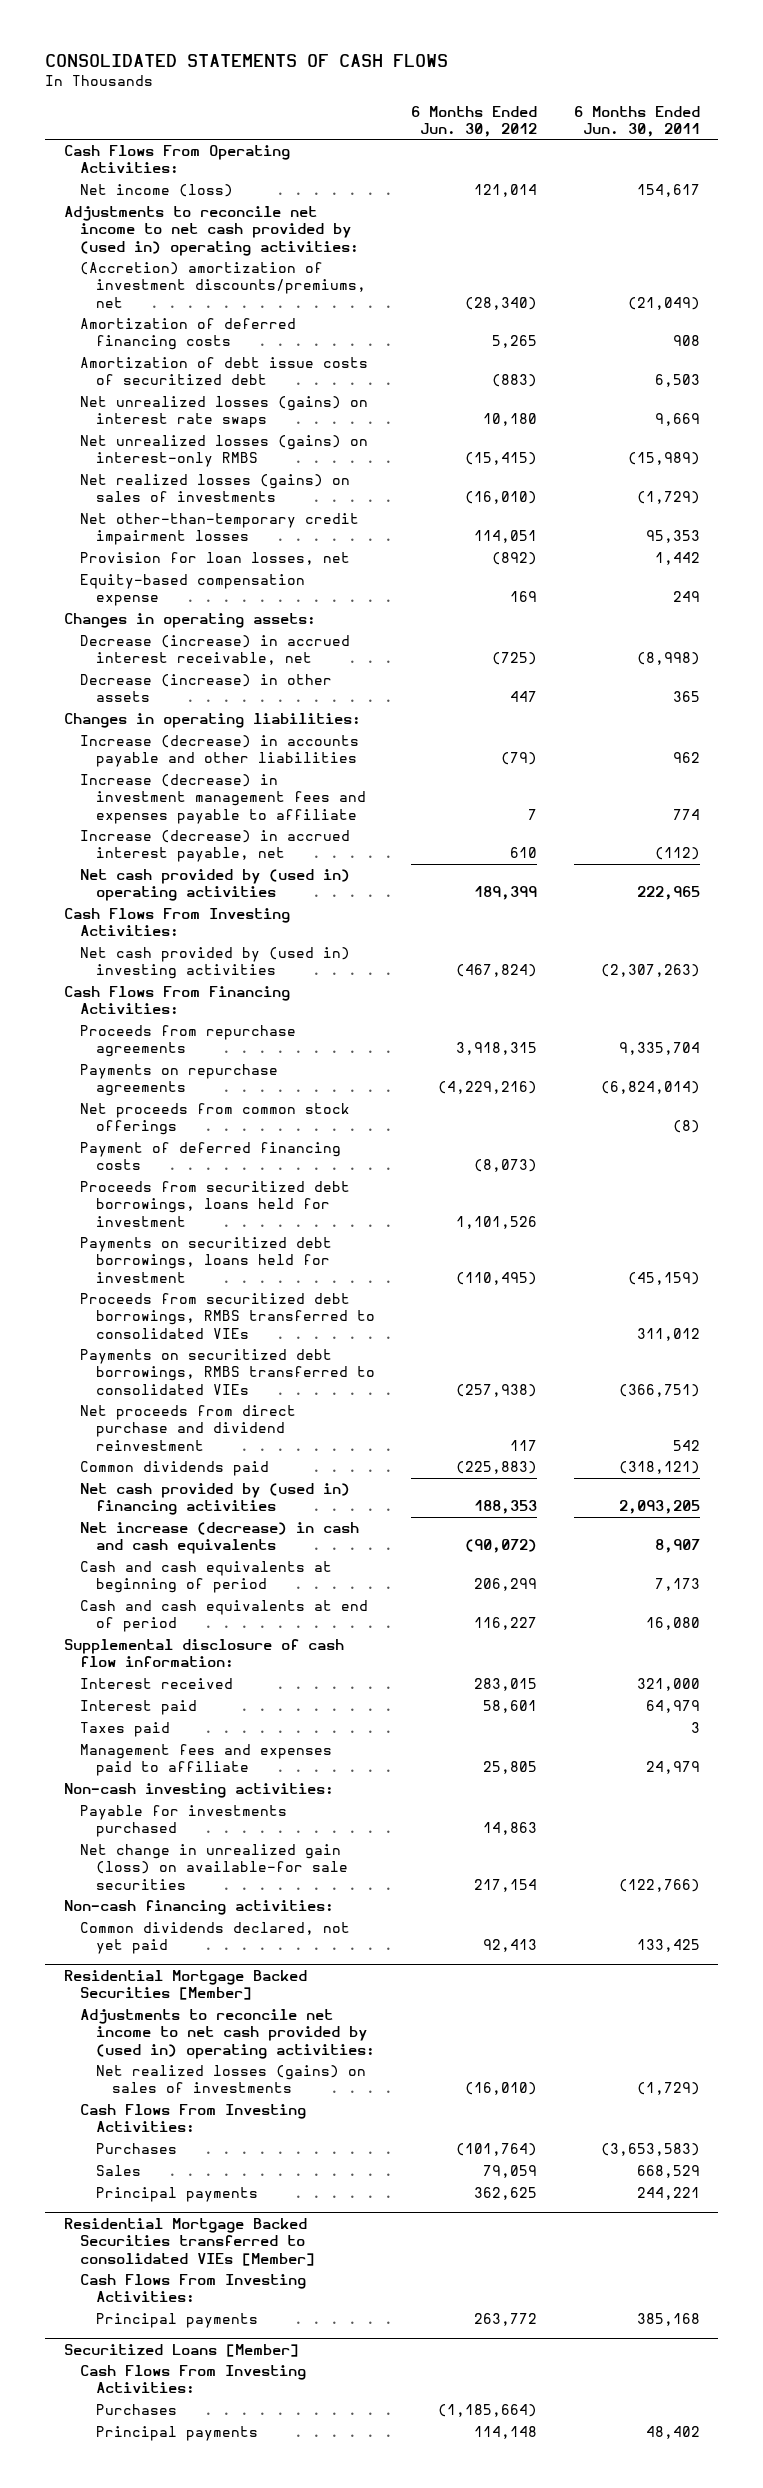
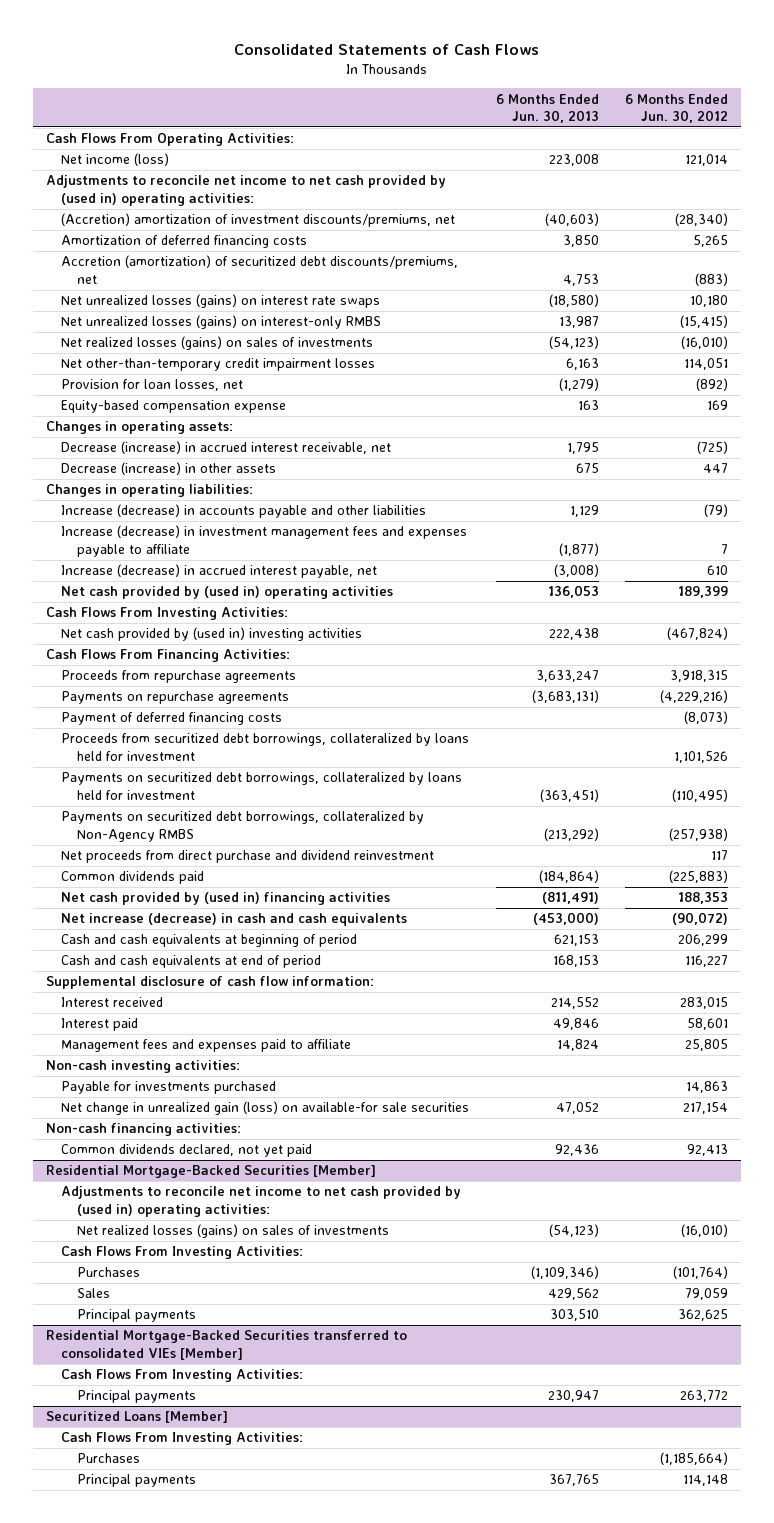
[45,54,449,68] CONSOLIDATED STATEMENTS OF CASH FLOWS -> [234,43,540,55] Consolidated Statements of Cash Flows
[573,105,700,138] 6 Months Ended Jun. 30, 2011 -> none
none -> [495,93,599,124] 6 Months Ended Jun. 30, 2013
[79,357,368,386] Amortization of debt issue costs of securitized debt -> [61,255,459,284] Accretion (amortization) of securitized debt discounts/premiums, net
[79,1103,350,1136] Net proceeds from common stock offerings -> none
[79,1293,375,1339] Proceeds from securitized debt borrowings, RMBS transferred to consolidated VIEs -> none
[79,1181,350,1227] Proceeds from securitized debt borrowings, loans held for investment -> [61,733,470,761] Proceeds from securitized debt borrowings, collateralized by loans held for investment
[79,1237,332,1283] Payments on securitized debt borrowings, loans held for investment -> [61,772,463,800] Payments on securitized debt borrowings, collateralized by loans held for investment
[79,1349,375,1395] Payments on securitized debt borrowings, RMBS transferred to consolidated VIEs -> [61,811,425,842] Payments on securitized debt borrowings, collateralized by Non-Agency RMBS
[79,1722,170,1738] Taxes paid -> none
[63,1969,307,2001] Residential Mortgage Backed Securities [Member] -> [46,1165,377,1179] Residential Mortgage-Backed Securities [Member]
[63,2217,315,2266] Residential Mortgage Backed Securities transferred to consolidated VIEs [Member] -> [46,1330,408,1360] Residential Mortgage-Backed Securities transferred to consolidated VIEs [Member]

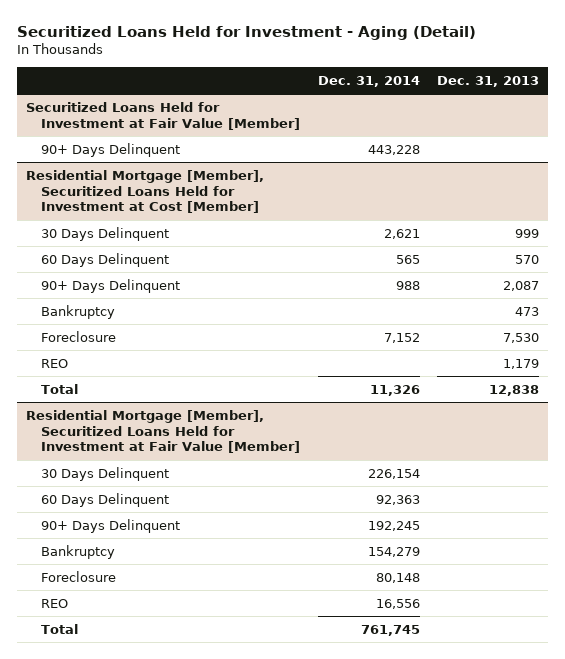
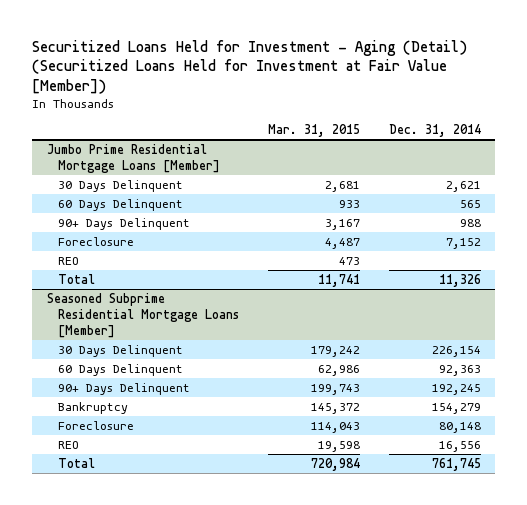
[16,25,476,40] Securitized Loans Held for Investment - Aging (Detail) -> [32,39,468,94] Securitized Loans Held for Investment - Aging (Detail) (Securitized Loans Held for Investment at Fair Value [Member])
[437,75,540,87] Dec. 31, 2013 -> none
none -> [267,124,360,138] Mar. 31, 2015
[25,101,301,130] Securitized Loans Held for Investment at Fair Value [Member] -> none
[41,142,181,157] 90+ Days Delinquent -> none
[25,169,264,214] Residential Mortgage [Member], Securitized Loans Held for Investment at Cost [Member] -> none
none -> [46,143,220,173] Jumbo Prime Residential Mortgage Loans [Member]
[41,304,116,319] Bankruptcy -> none
[25,409,301,454] Residential Mortgage [Member], Securitized Loans Held for Investment at Fair Value [Member] -> none
none -> [46,292,239,338] Seasoned Subprime Residential Mortgage Loans [Member]

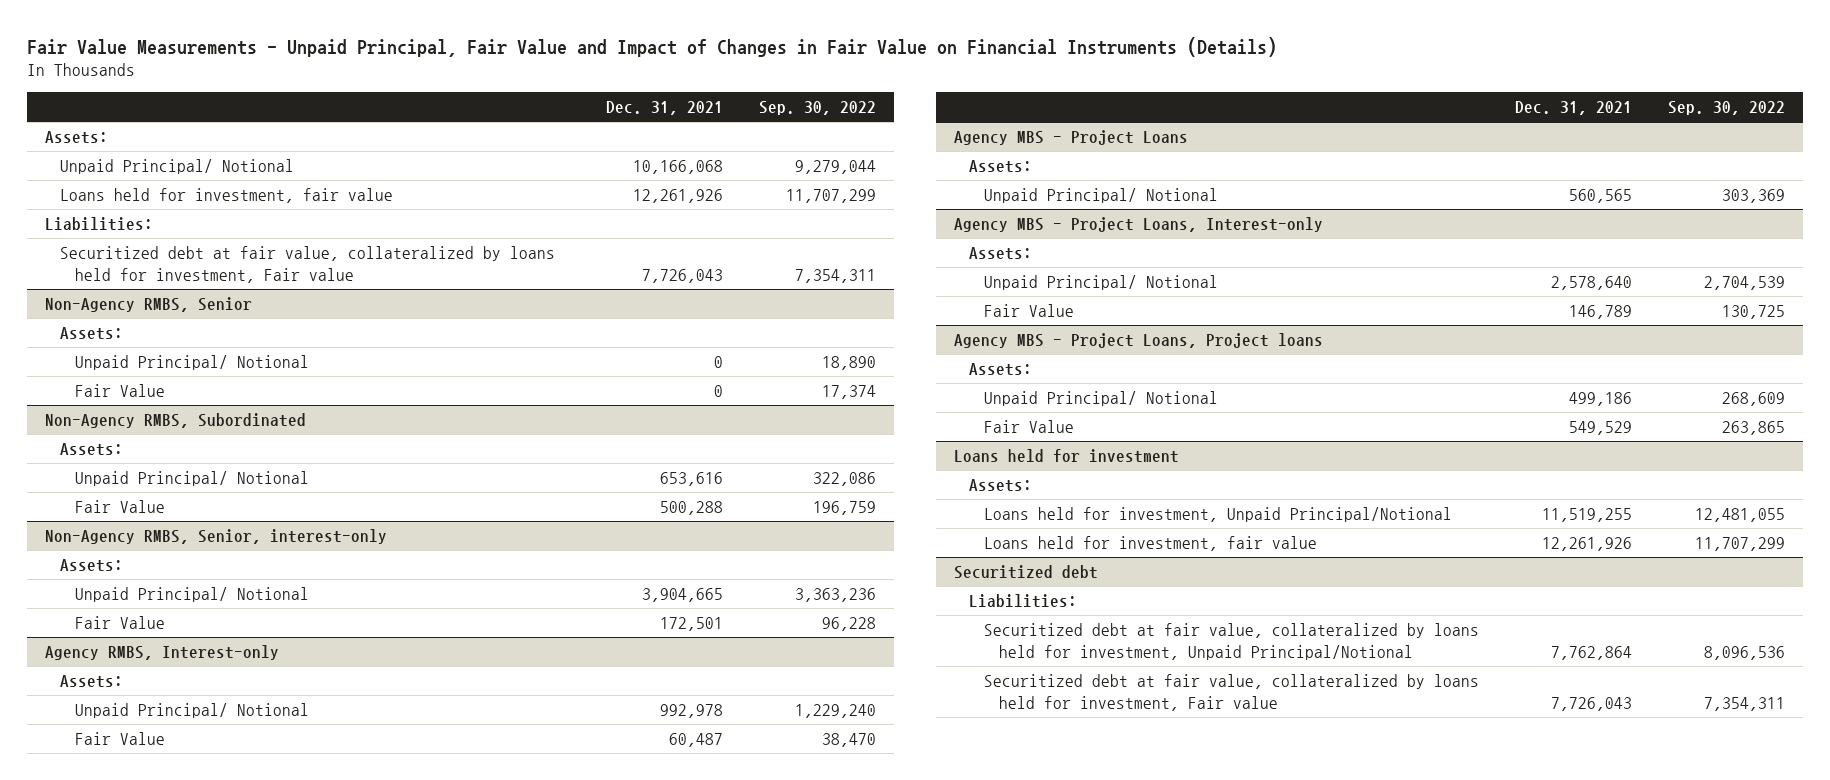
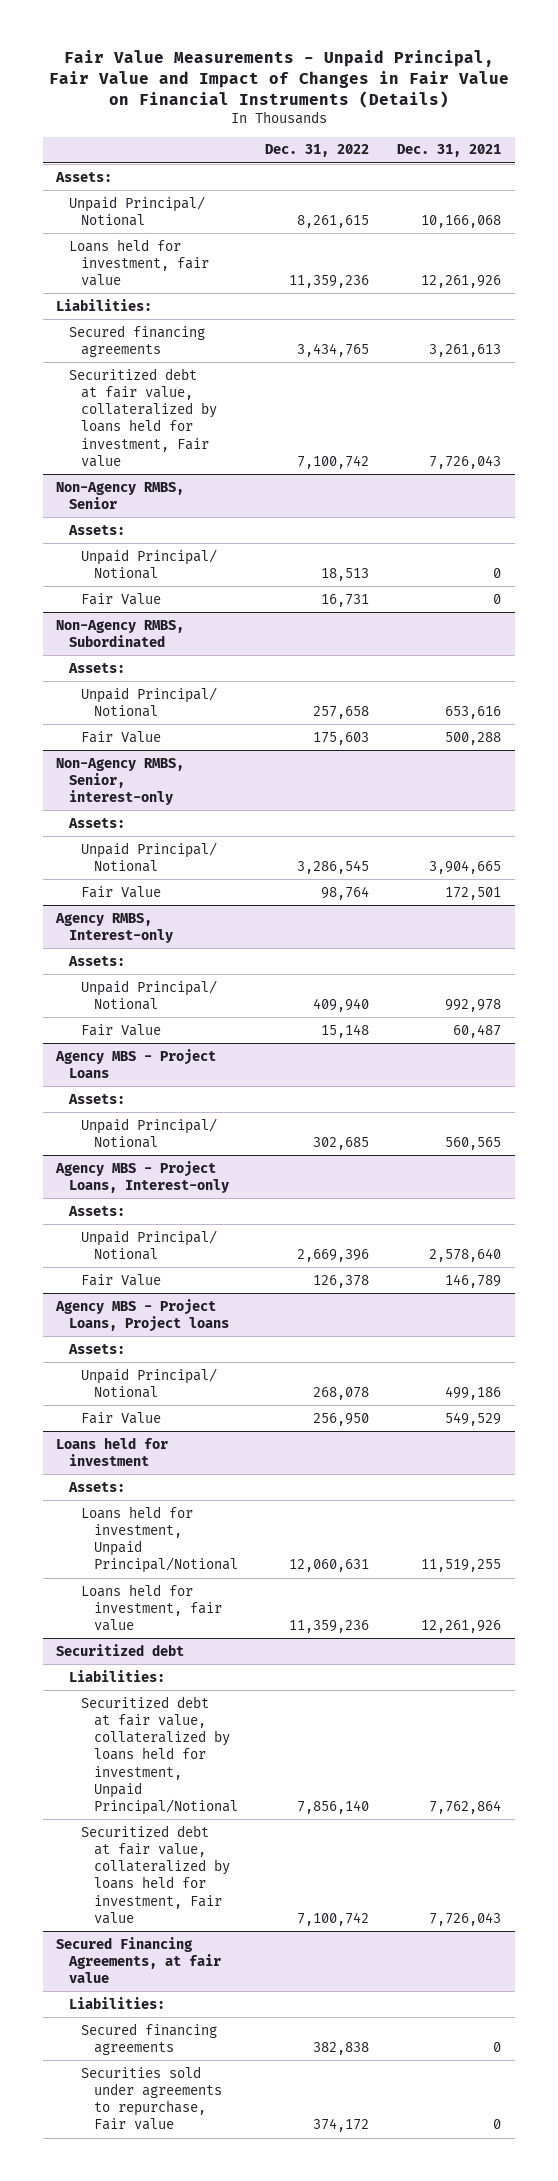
[758,100,876,115] Sep. 30, 2022 -> none
none -> [265,144,370,158] Dec. 31, 2022
none -> [68,324,205,357] Secured financing agreements
none -> [56,1936,221,1984] Secured Financing Agreements, at fair value
none -> [68,1996,165,2009] Liabilities:
none -> [81,2022,218,2055] Secured financing agreements
none -> [81,2065,222,2131] Securities sold under agreements to repurchase, Fair value

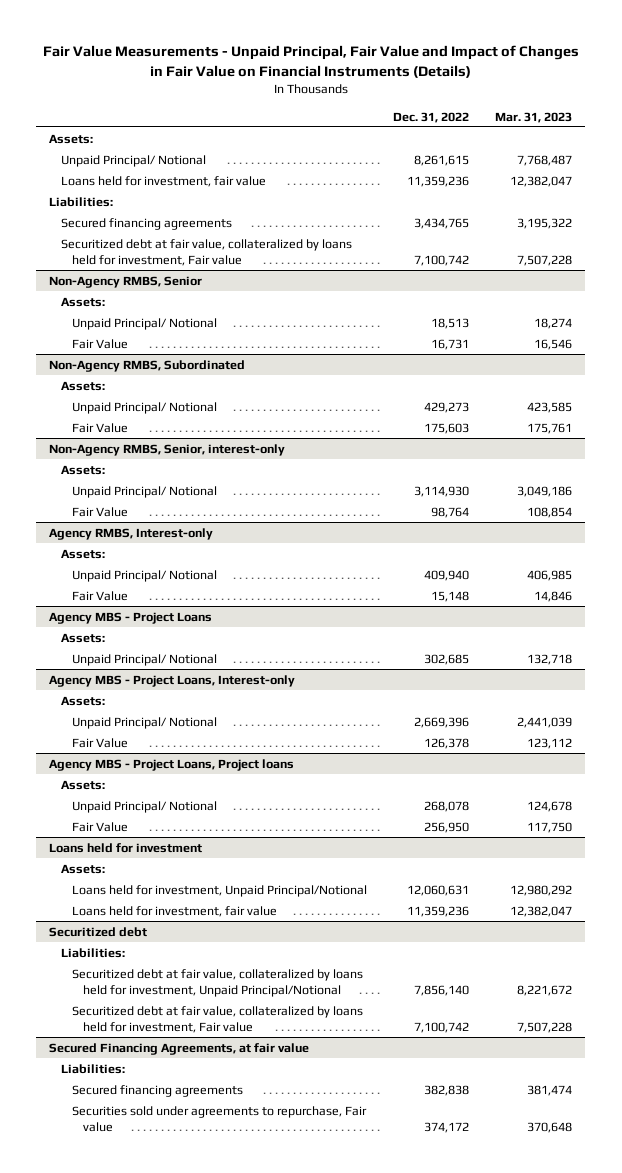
[397,144,502,158] Dec. 31, 2021 -> none
none -> [495,111,573,123] Mar. 31, 2023
[313,705,370,719] 257,658 -> [424,401,470,413] 429,273
[297,859,370,874] 3,286,545 -> [414,485,470,497] 3,114,930

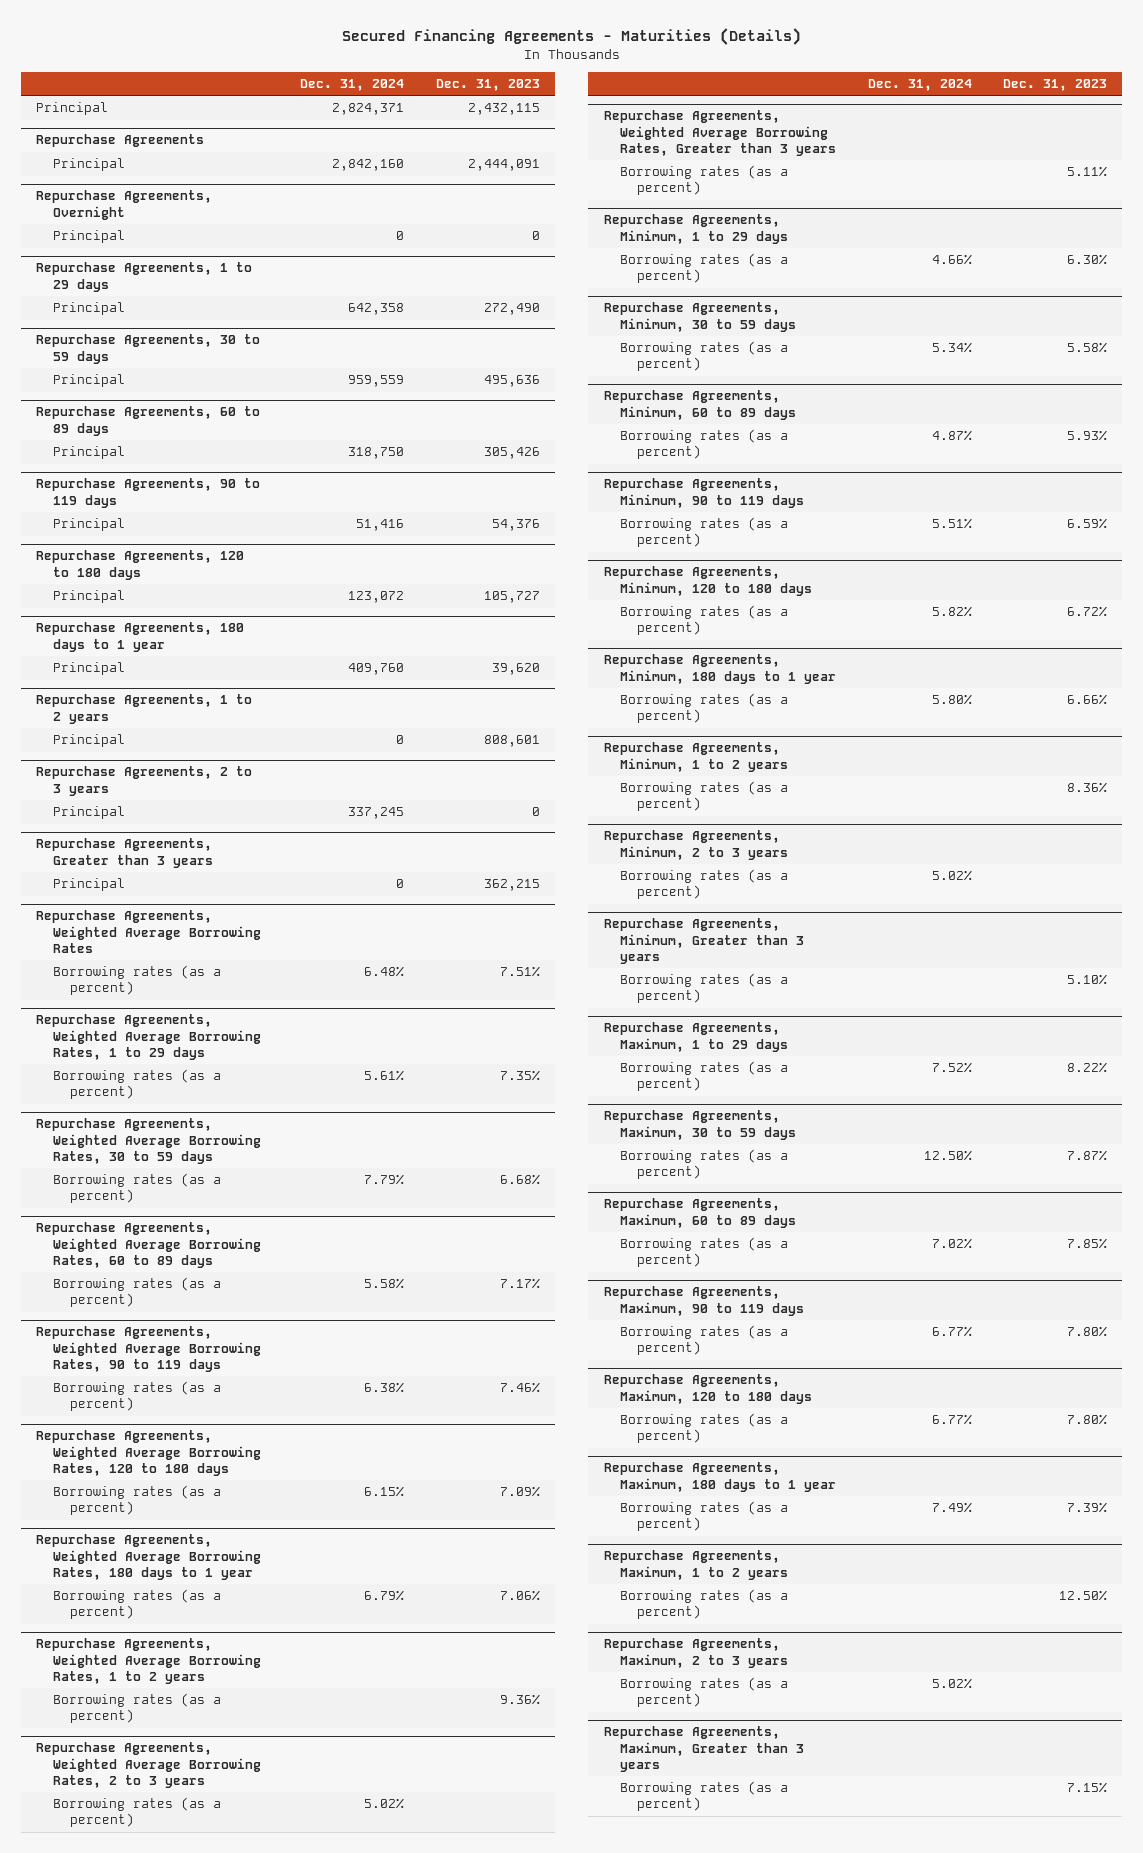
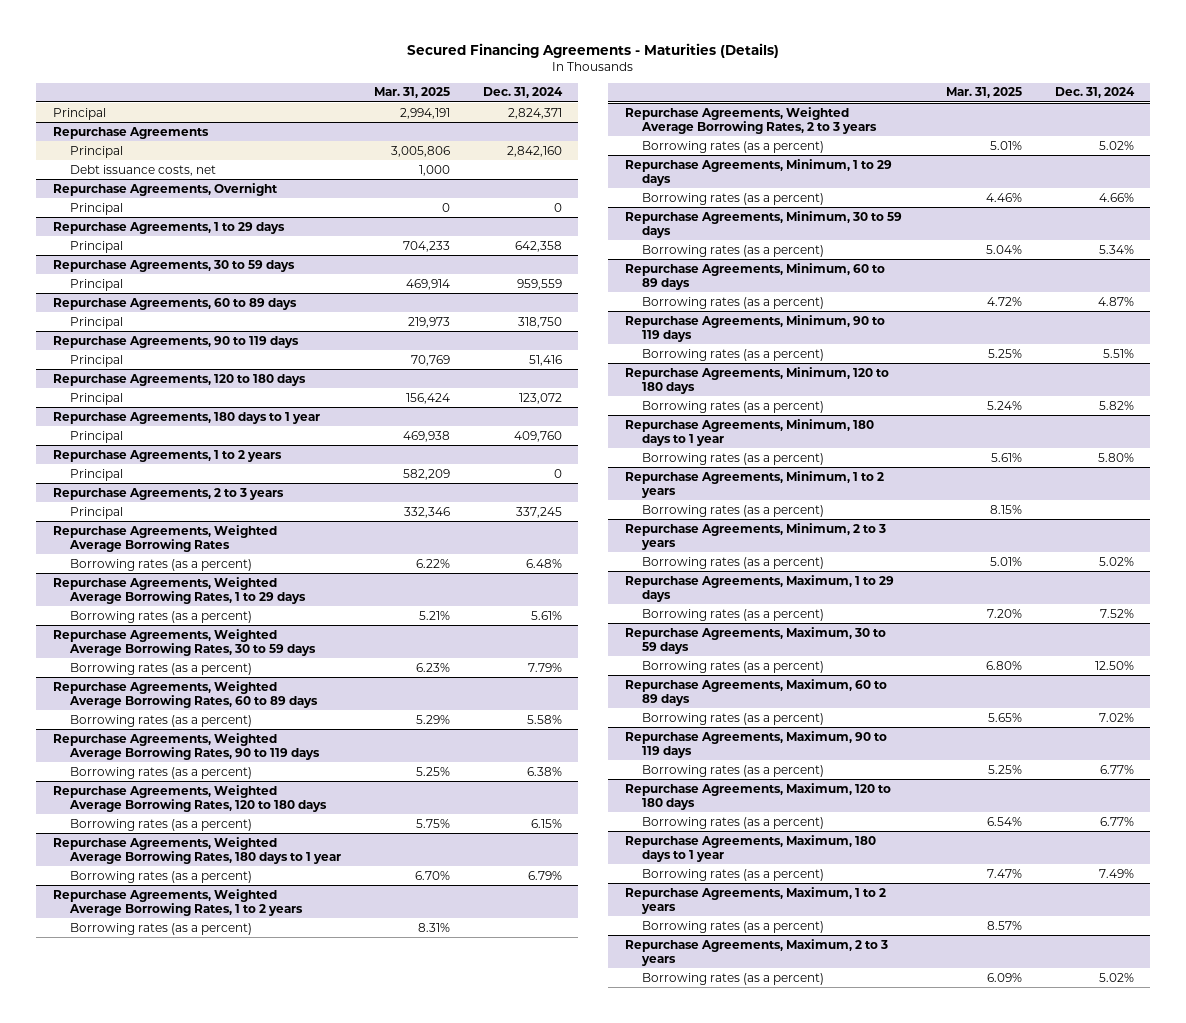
[435,79,540,92] Dec. 31, 2023 -> none
none -> [373,87,450,99] Mar. 31, 2025
none -> [69,164,216,176] Debt issuance costs, net
[36,838,214,868] Repurchase Agreements, Greater than 3 years -> none
[53,878,126,892] Principal -> none
[603,110,837,156] Repurchase Agreements, Weighted Average Borrowing Rates, Greater than 3 years -> none
[620,165,789,196] Borrowing rates (as a percent) -> none
[603,918,805,964] Repurchase Agreements, Minimum, Greater than 3 years -> none
[620,973,789,1004] Borrowing rates (as a percent) -> none
[603,1726,805,1772] Repurchase Agreements, Maximum, Greater than 3 years -> none
[620,1781,789,1812] Borrowing rates (as a percent) -> none

